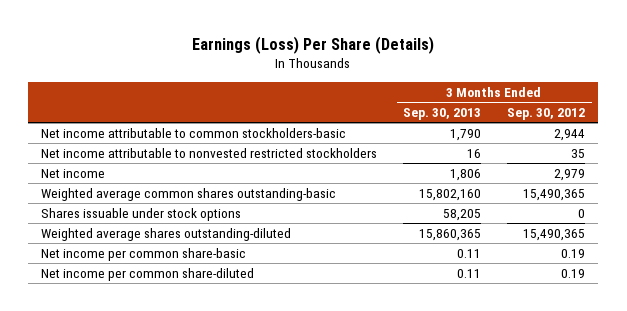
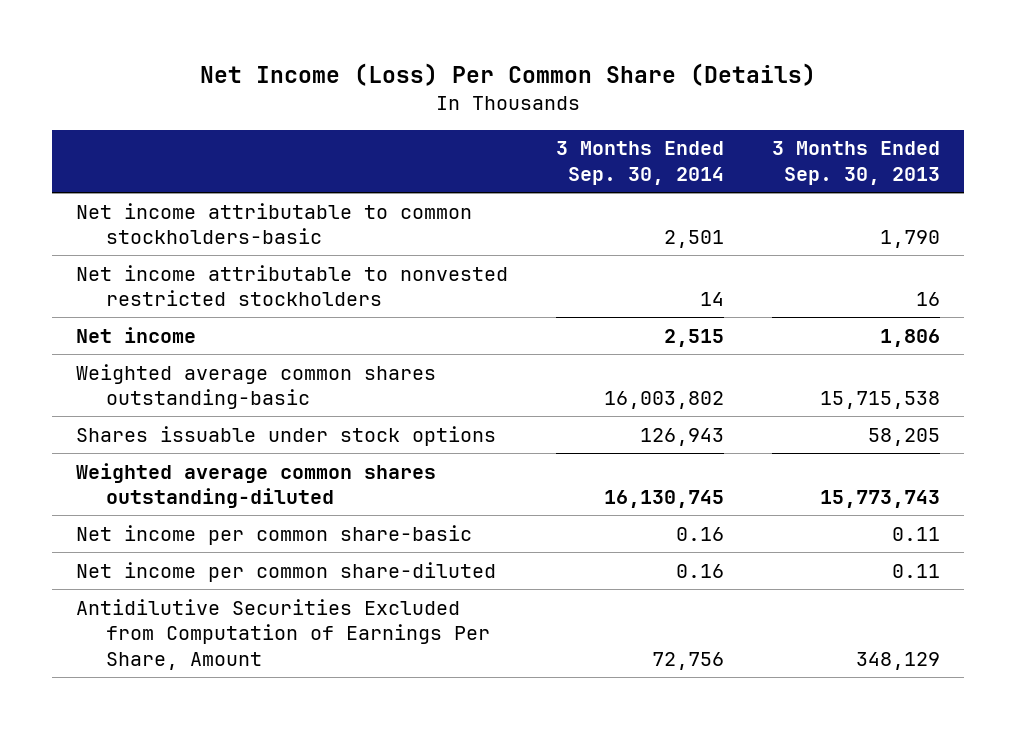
[192,35,435,54] Earnings (Loss) Per Share (Details) -> [200,62,817,86] Net Income (Loss) Per Common Share (Details)
[507,108,586,121] Sep. 30, 2012 -> none
none -> [556,141,725,186] 3 Months Ended Sep. 30, 2014
[419,188,482,201] 15,802,160 -> [820,391,941,410] 15,715,538
[41,227,292,241] Weighted average shares outstanding-diluted -> [75,462,436,509] Weighted average common shares outstanding-diluted
[419,228,482,241] 15,860,365 -> [820,490,941,509] 15,773,743
none -> [75,598,490,671] Antidilutive Securities Excluded from Computation of Earnings Per Share, Amount

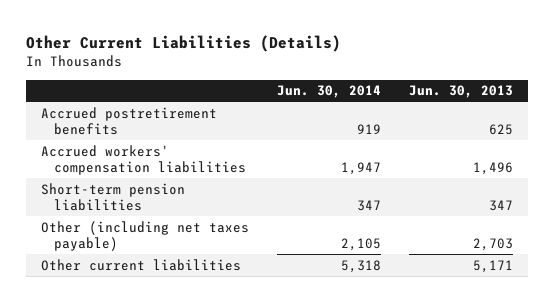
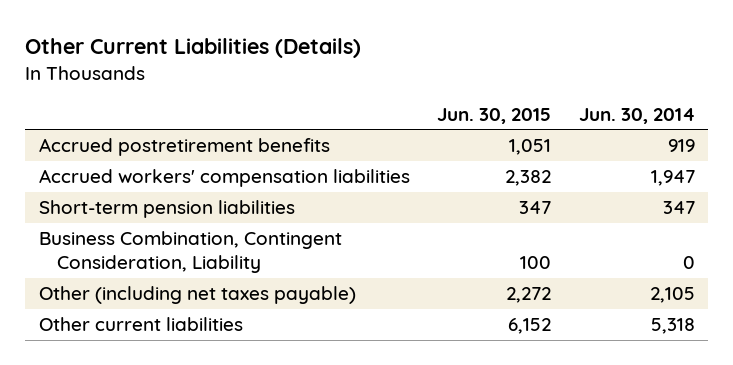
[409,85,514,99] Jun. 30, 2013 -> none
none -> [437,107,552,124] Jun. 30, 2015
none -> [38,231,342,273] Business Combination, Contingent Consideration, Liability

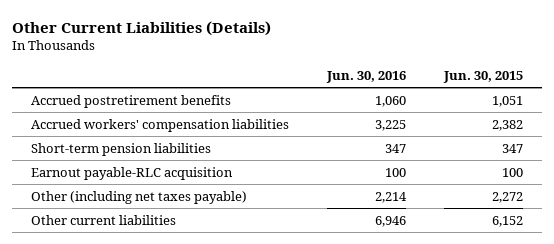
[578,107,695,124] Jun. 30, 2014 -> none
none -> [326,70,407,83] Jun. 30, 2016
[38,231,342,273] Business Combination, Contingent Consideration, Liability -> [31,166,234,180] Earnout payable-RLC acquisition

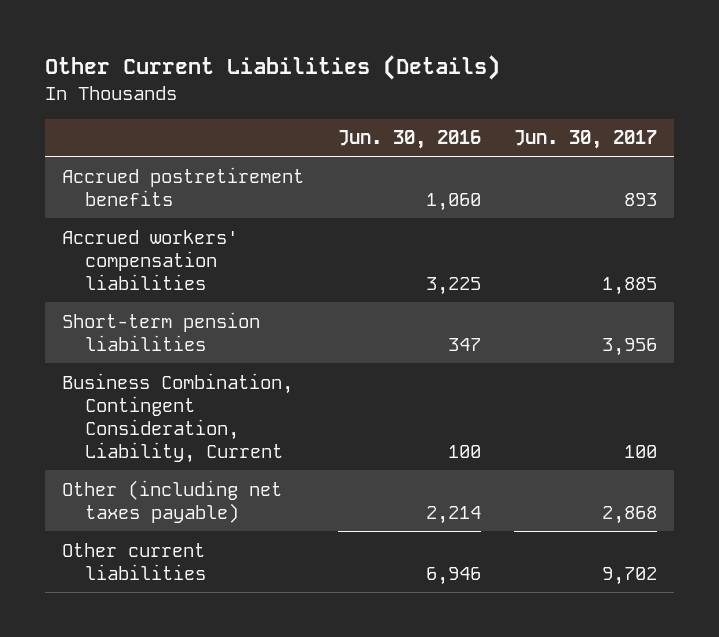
[442,70,523,83] Jun. 30, 2015 -> none
none -> [514,130,658,150] Jun. 30, 2017
[31,166,234,180] Earnout payable-RLC acquisition -> none
none -> [61,372,293,463] Business Combination, Contingent Consideration, Liability, Current

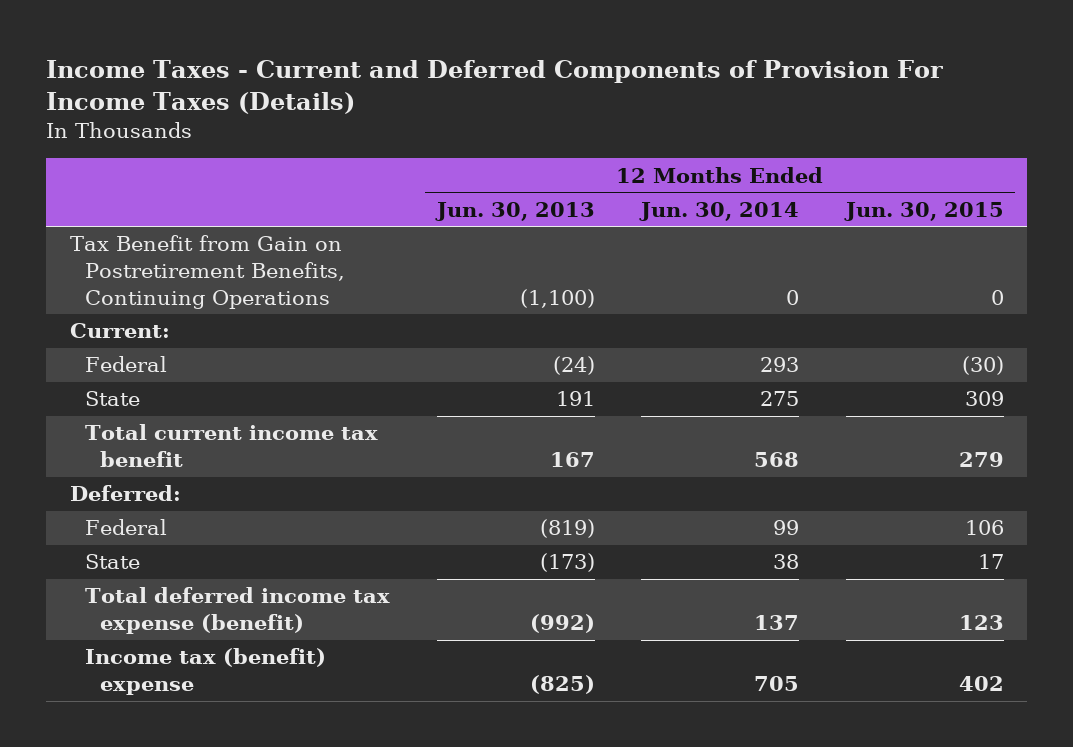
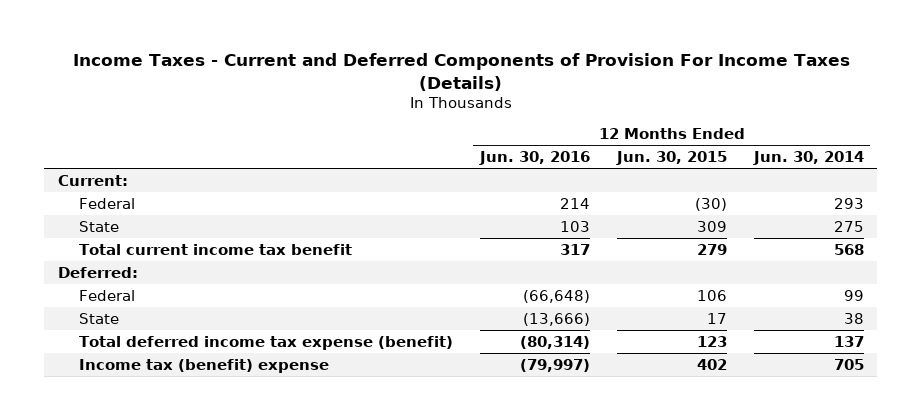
[434,201,595,221] Jun. 30, 2013 -> none
none -> [478,151,590,166] Jun. 30, 2016
[69,235,345,309] Tax Benefit from Gain on Postretirement Benefits, Continuing Operations -> none

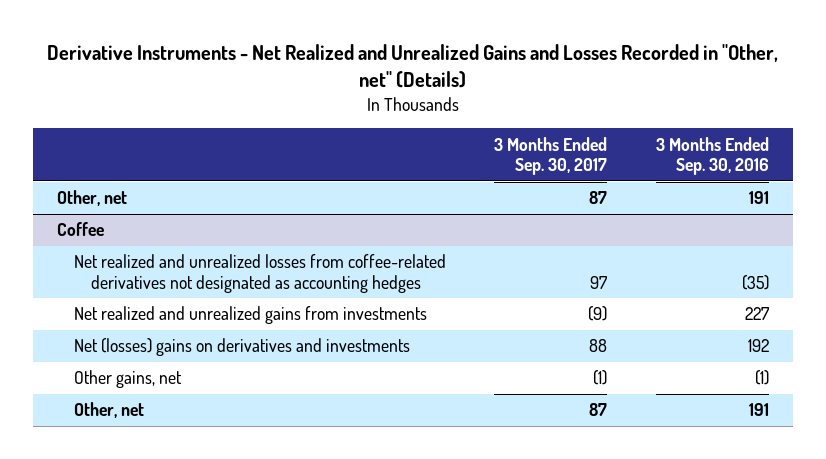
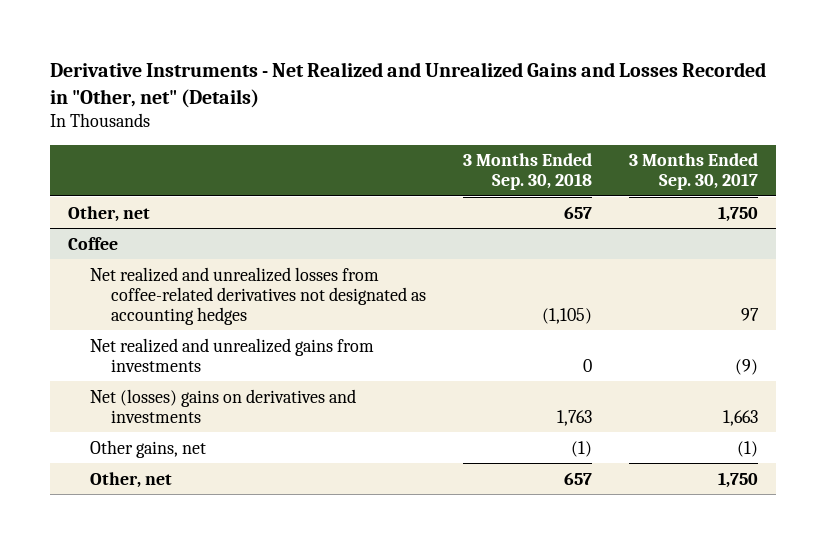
[655,136,769,176] 3 Months Ended Sep. 30, 2016 -> none
none -> [463,153,593,191] 3 Months Ended Sep. 30, 2018
[589,191,608,205] 87 -> [717,205,758,222] 1,750
[589,339,608,353] 88 -> [722,409,758,426] 1,663
[589,403,608,417] 87 -> [717,471,758,488] 1,750

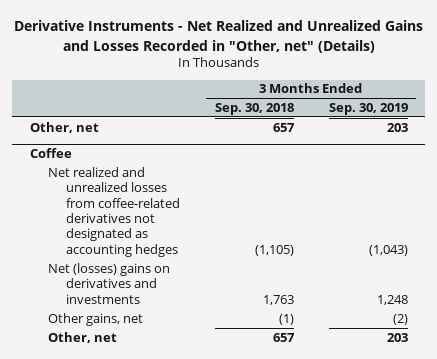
[628,153,758,191] 3 Months Ended Sep. 30, 2017 -> none
none -> [328,103,408,116] Sep. 30, 2019
[89,337,374,372] Net realized and unrealized gains from investments -> none

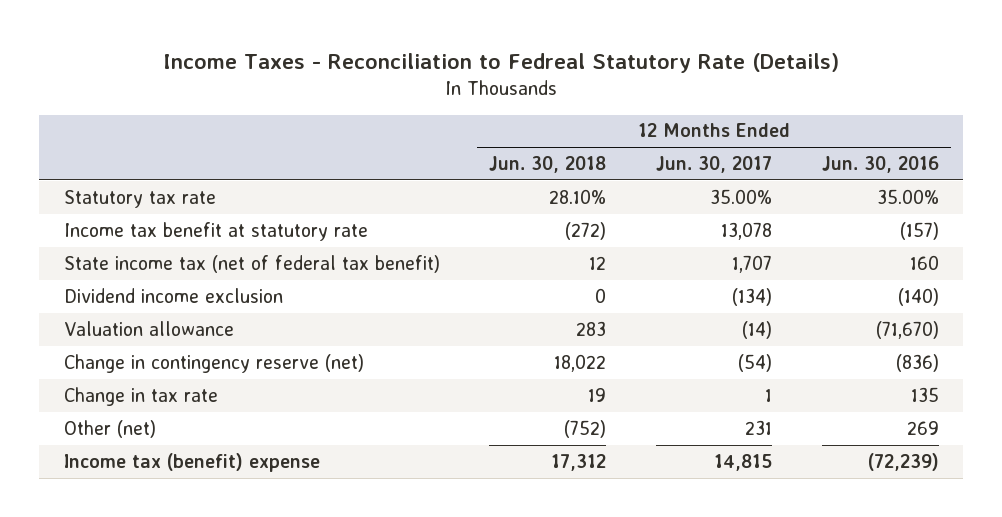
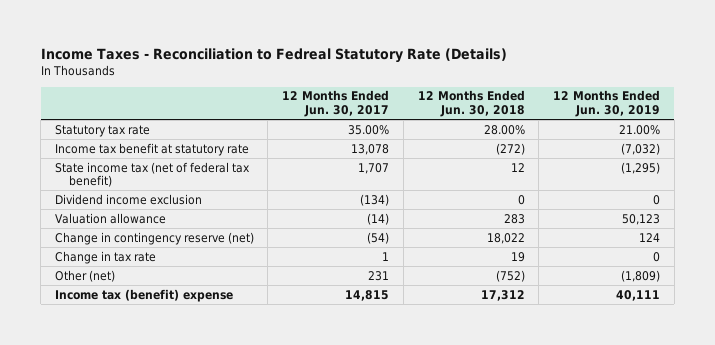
[821,156,939,174] Jun. 30, 2016 -> none
none -> [552,90,660,118] 12 Months Ended Jun. 30, 2019
[549,188,607,204] 28.10% -> [483,124,525,135] 28.00%

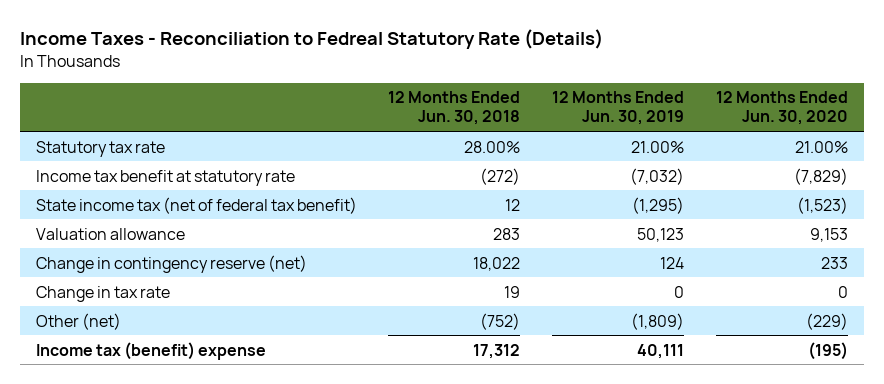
[282,90,390,118] 12 Months Ended Jun. 30, 2017 -> none
none -> [716,91,849,126] 12 Months Ended Jun. 30, 2020
[54,193,202,205] Dividend income exclusion -> none

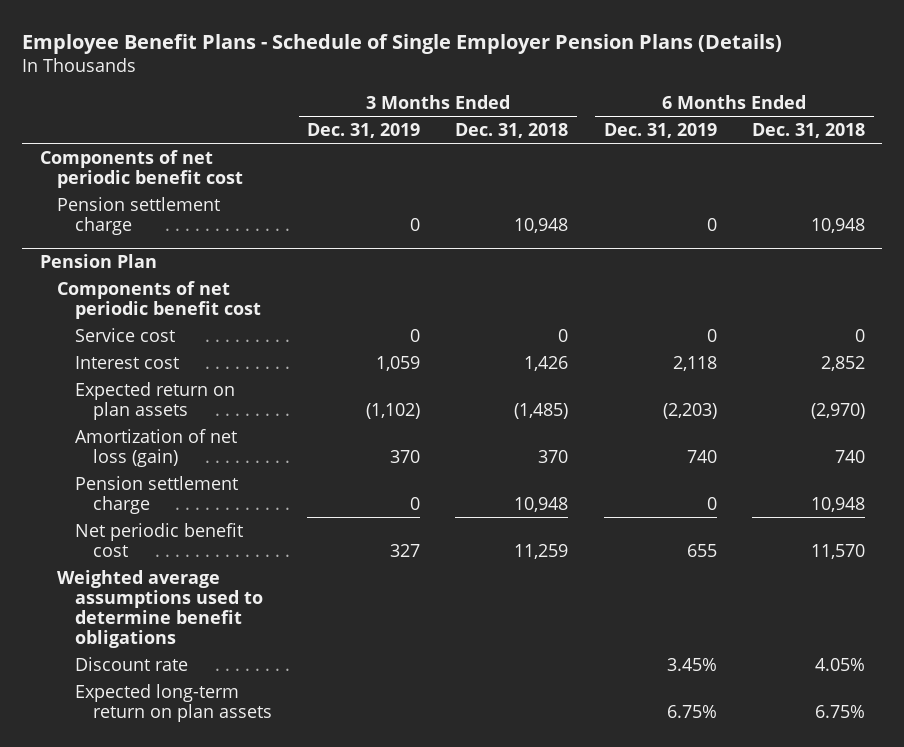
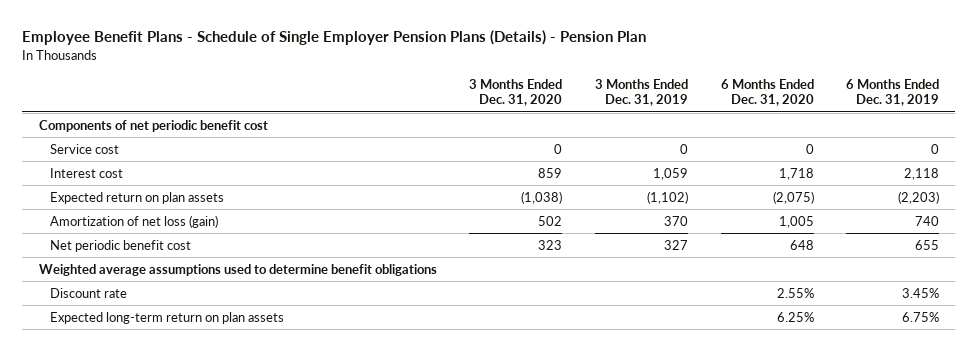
[21,33,782,54] Employee Benefit Plans - Schedule of Single Employer Pension Plans (Details) -> [22,30,647,46] Employee Benefit Plans - Schedule of Single Employer Pension Plans (Details) - Pension Plan
[455,123,569,139] Dec. 31, 2018 -> none
[751,123,865,139] Dec. 31, 2018 -> none
none -> [469,79,563,107] 3 Months Ended Dec. 31, 2020
none -> [720,79,814,107] 6 Months Ended Dec. 31, 2020
[57,196,221,235] Pension settlement charge -> none
[39,253,157,268] Pension Plan -> none
[57,280,262,319] Components of net periodic benefit cost -> none
[75,475,239,514] Pension settlement charge -> none

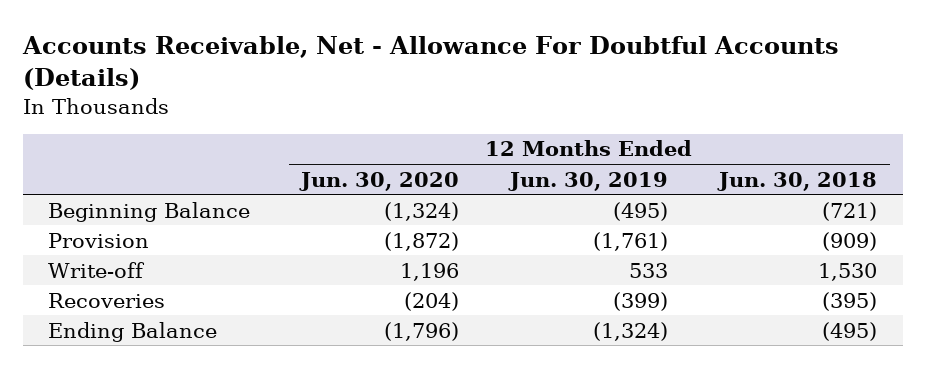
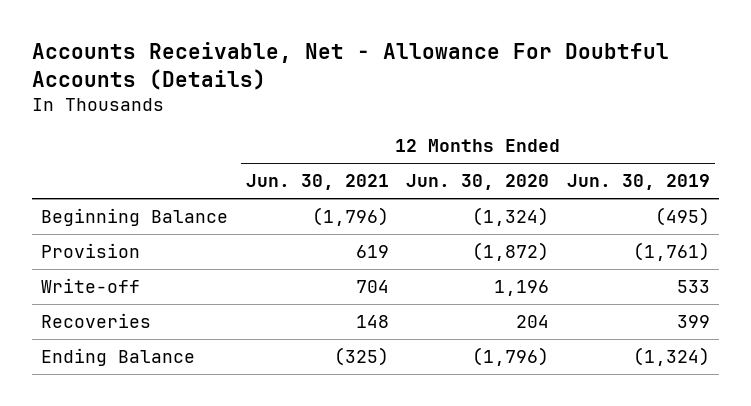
[717,171,878,191] Jun. 30, 2018 -> none
none -> [245,174,389,191] Jun. 30, 2021
[404,291,460,311] (204) -> [516,314,550,328] 204
[613,291,669,311] (399) -> [677,314,711,328] 399

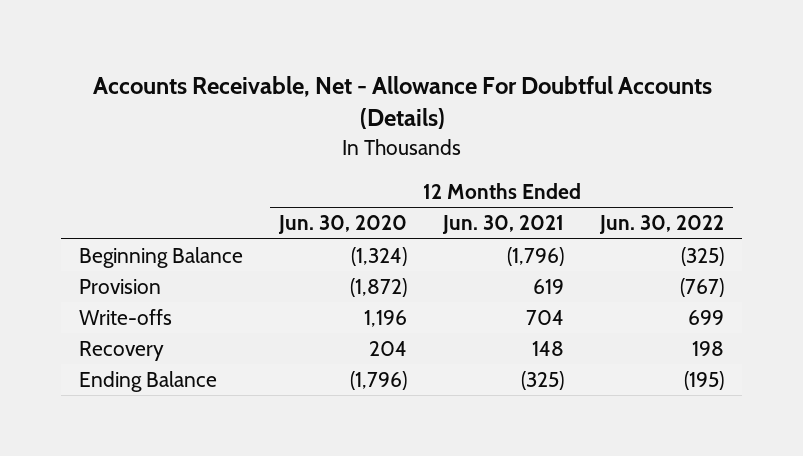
[567,174,711,191] Jun. 30, 2019 -> none
none -> [599,215,725,235] Jun. 30, 2022
[40,277,140,293] Write-off -> [79,309,173,326] Write-offs
[40,312,151,328] Recoveries -> [79,341,165,362] Recovery

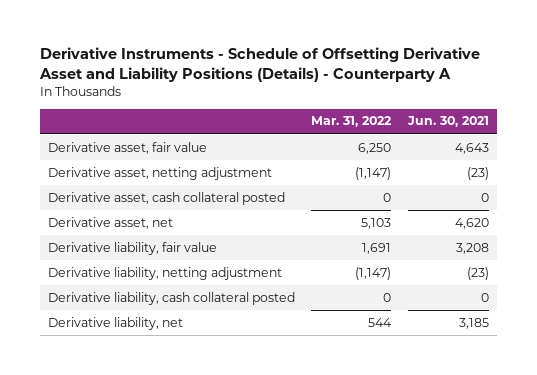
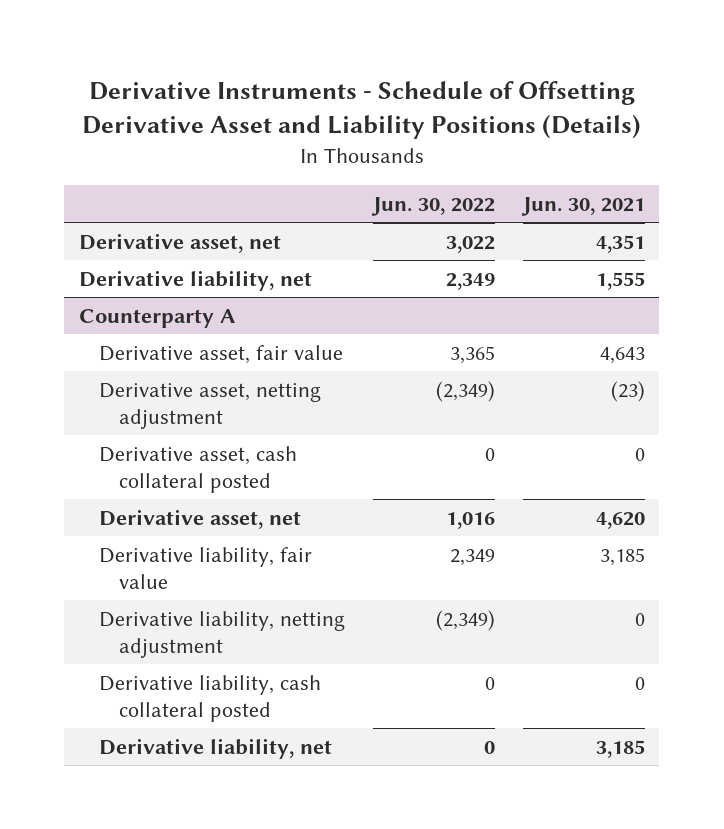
[38,47,480,82] Derivative Instruments - Schedule of Offsetting Derivative Asset and Liability Positions (Details) - Counterparty A -> [81,80,641,140] Derivative Instruments - Schedule of Offsetting Derivative Asset and Liability Positions (Details)
[311,116,393,128] Mar. 31, 2022 -> none
none -> [371,196,496,216] Jun. 30, 2022
none -> [78,232,281,253] Derivative asset, net
none -> [78,269,312,291] Derivative liability, net
none -> [78,308,235,328] Counterparty A
[455,242,489,254] 3,208 -> [600,547,646,566] 3,185
[466,266,489,280] (23) -> [635,612,646,626] 0

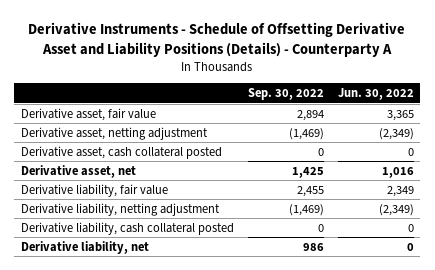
[81,80,641,140] Derivative Instruments - Schedule of Offsetting Derivative Asset and Liability Positions (Details) -> [28,21,406,57] Derivative Instruments - Schedule of Offsetting Derivative Asset and Liability Positions (Details) - Counterparty A
[521,196,646,216] Jun. 30, 2021 -> none
none -> [247,88,324,101] Sep. 30, 2022
[78,232,281,253] Derivative asset, net -> none
[78,269,312,291] Derivative liability, net -> none
[78,308,235,328] Counterparty A -> none

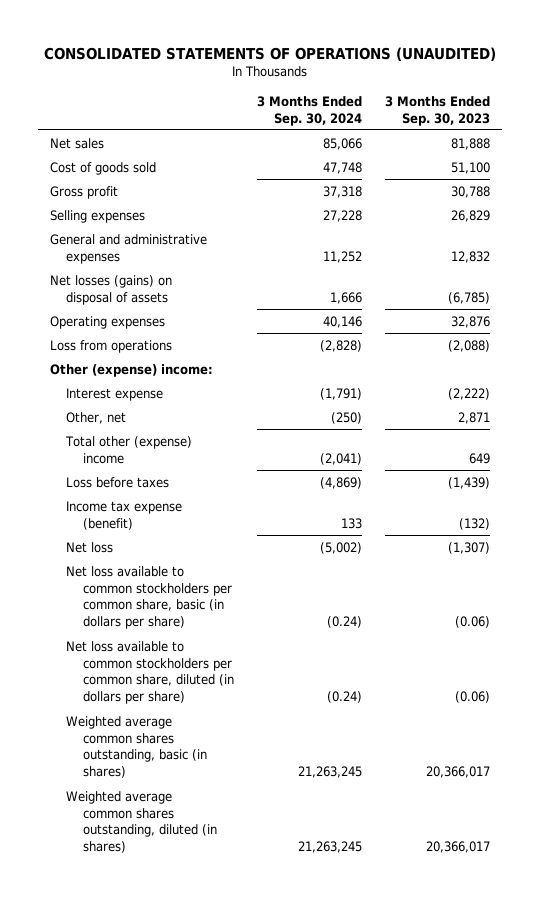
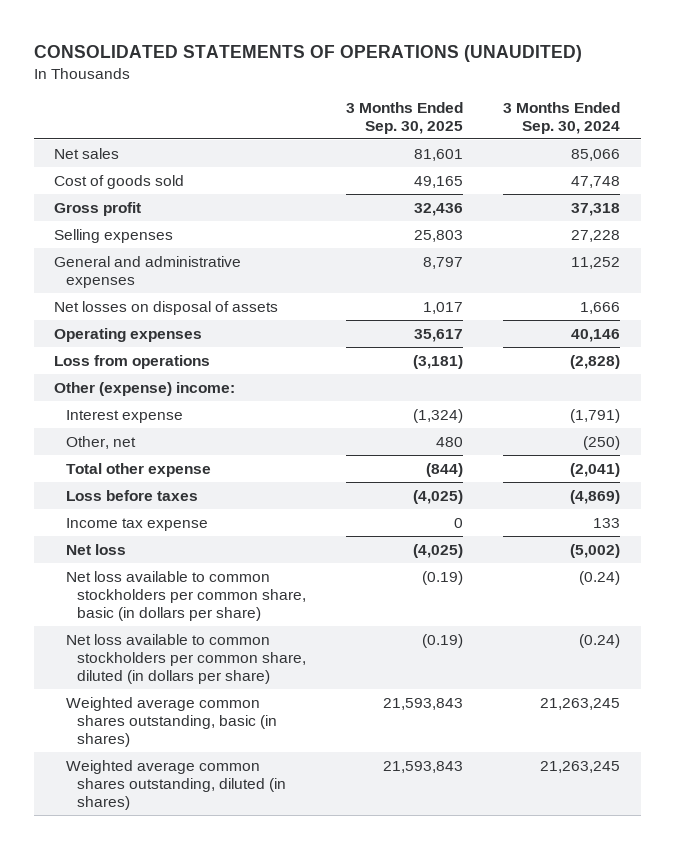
[385,95,491,126] 3 Months Ended Sep. 30, 2023 -> none
none -> [346,101,464,134] 3 Months Ended Sep. 30, 2025
[50,274,173,305] Net losses (gains) on disposal of assets -> [54,300,279,315] Net losses on disposal of assets
[65,435,193,464] Total other (expense) income -> [65,462,211,477] Total other expense
[66,500,183,530] Income tax expense (benefit) -> [65,517,208,531] Income tax expense

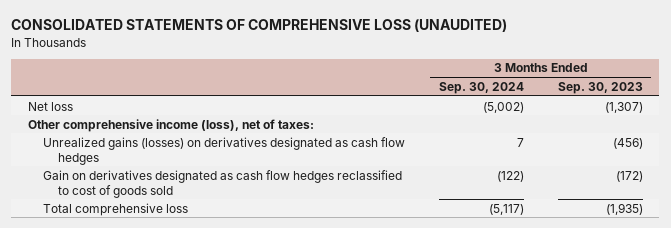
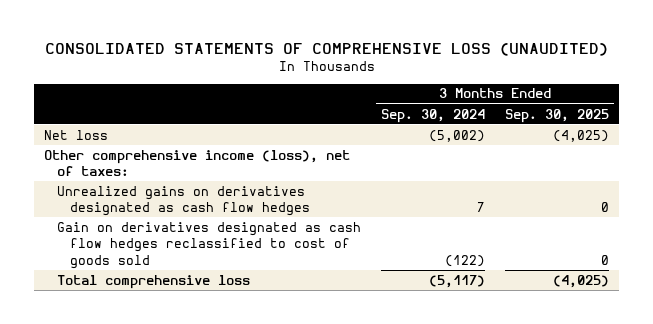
[557,81,643,94] Sep. 30, 2023 -> none
none -> [505,108,610,123] Sep. 30, 2025
[43,136,406,165] Unrealized gains (losses) on derivatives designated as cash flow hedges -> [57,185,311,217] Unrealized gains on derivatives designated as cash flow hedges

